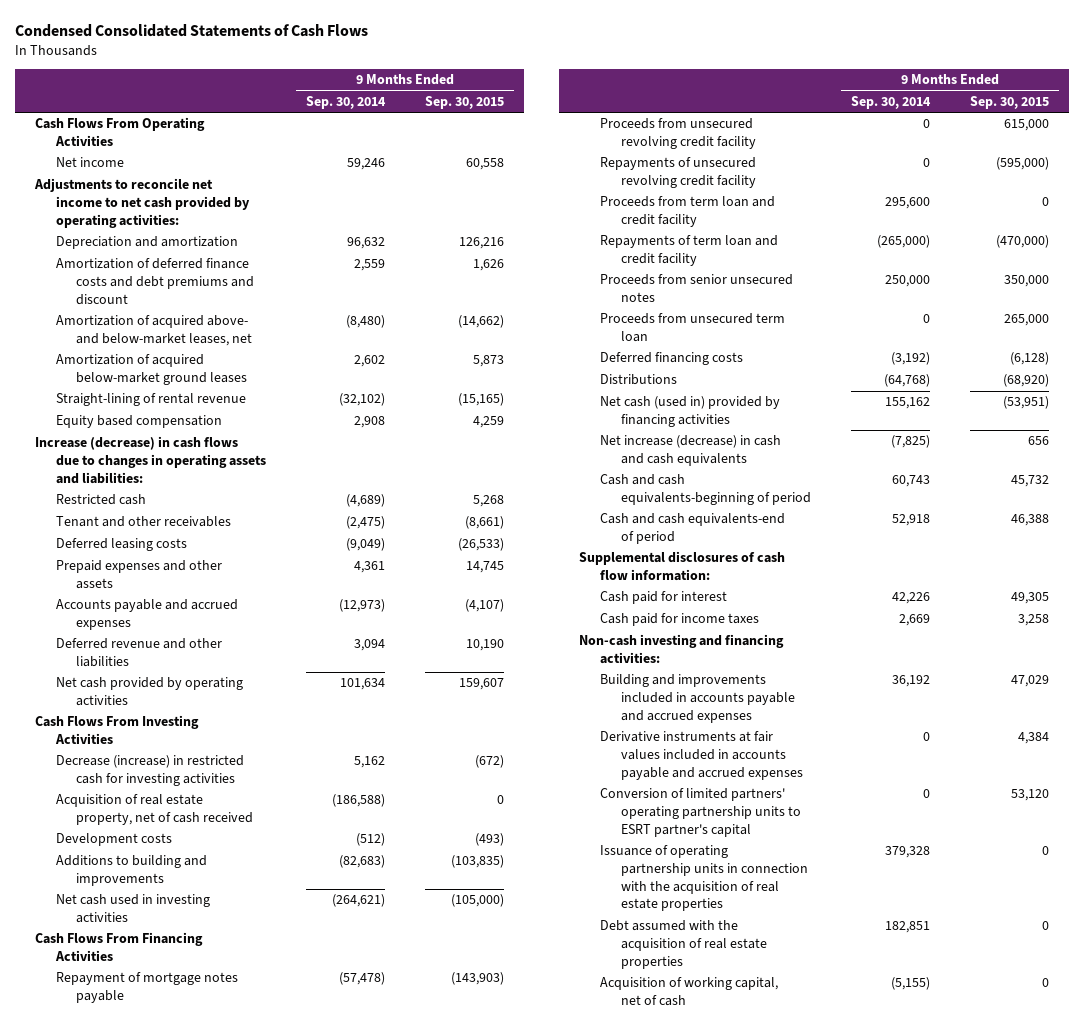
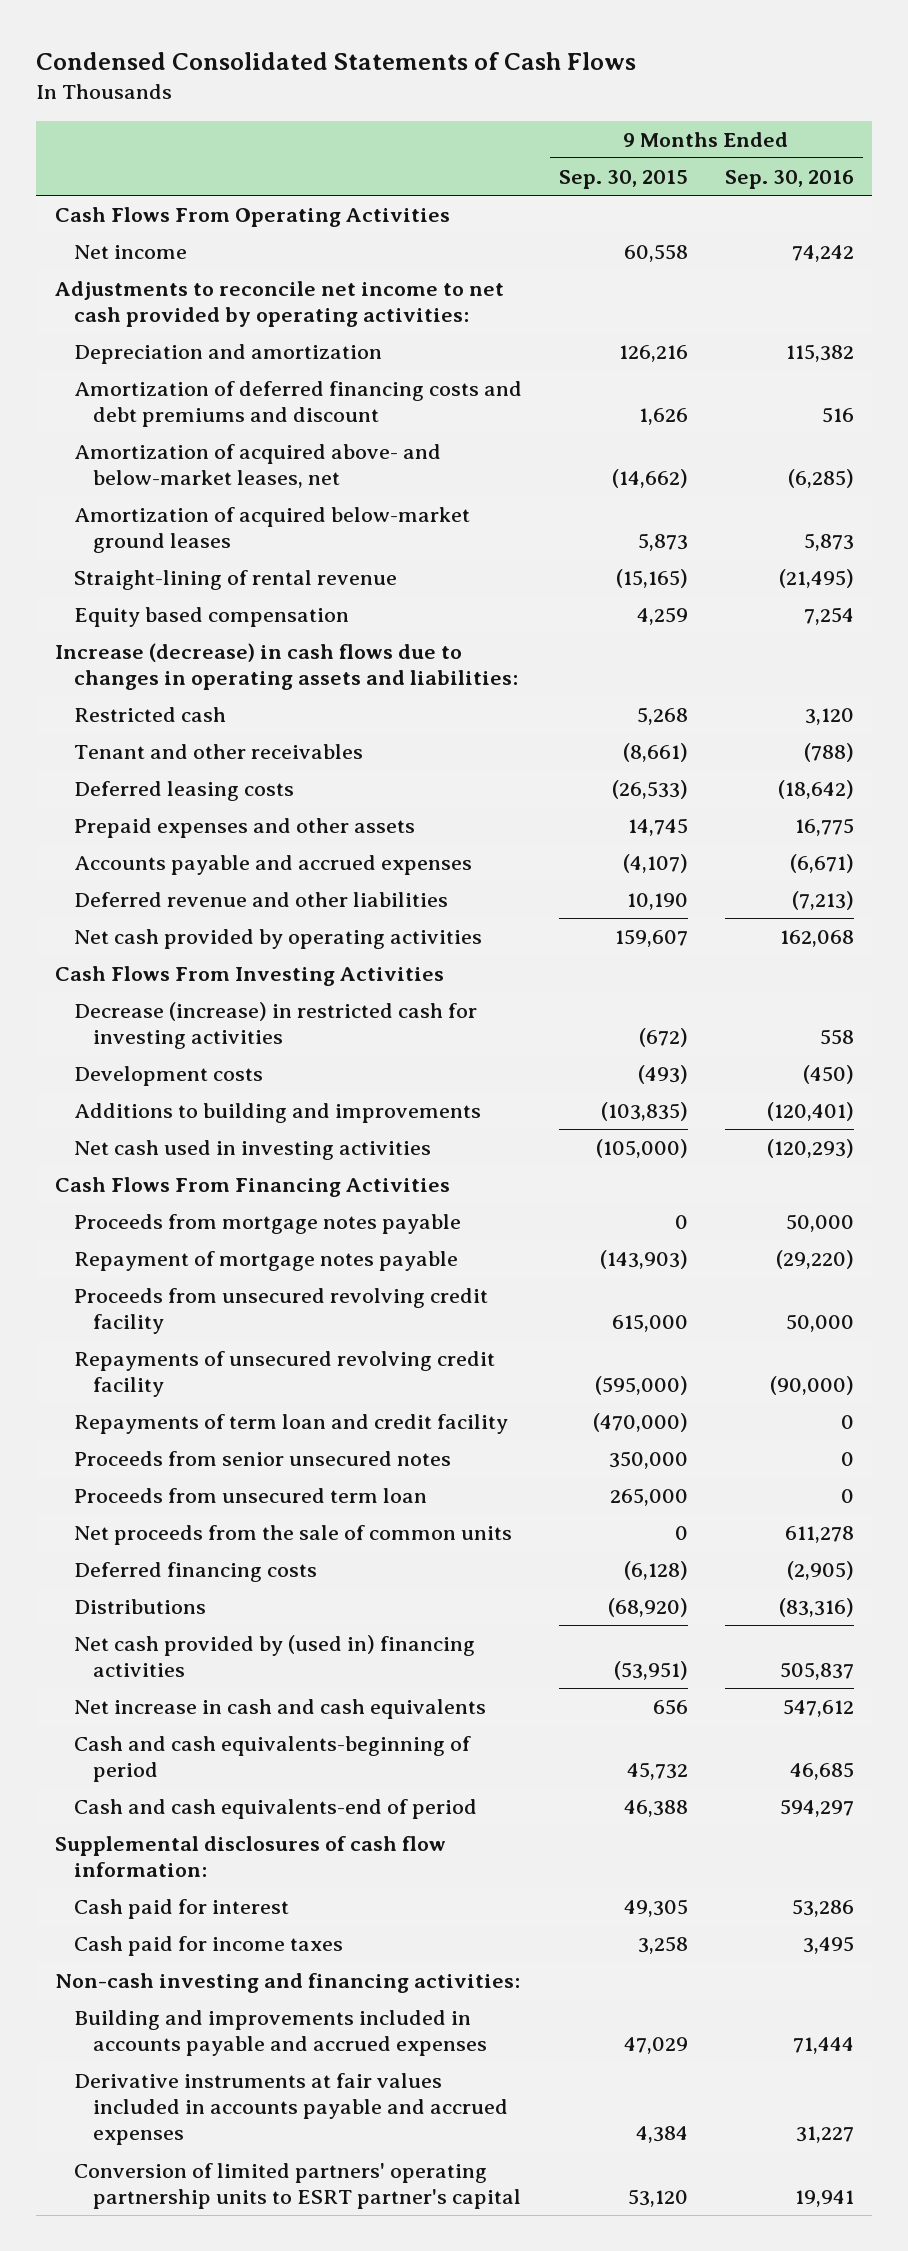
[306,95,387,109] Sep. 30, 2014 -> none
none -> [724,170,854,190] Sep. 30, 2016
[55,258,255,305] Amortization of deferred finance costs and debt premiums and discount -> [73,381,522,428] Amortization of deferred financing costs and debt premiums and discount
[55,794,254,826] Acquisition of real estate property, net of cash received -> none
none -> [73,1214,461,1235] Proceeds from mortgage notes payable
[599,196,775,228] Proceeds from term loan and credit facility -> none
none -> [73,1525,512,1546] Net proceeds from the sale of common units
[599,396,780,428] Net cash (used in) provided by financing activities -> [73,1635,475,1678] Net cash provided by (used in) financing activities
[599,435,781,467] Net increase (decrease) in cash and cash equivalents -> [73,1699,486,1720] Net increase in cash and cash equivalents
[599,845,808,912] Issuance of operating partnership units in connection with the acquisition of real estate properties -> none
[599,920,767,969] Debt assumed with the acquisition of real estate properties -> none
[599,977,778,1007] Acquisition of working capital, net of cash -> none

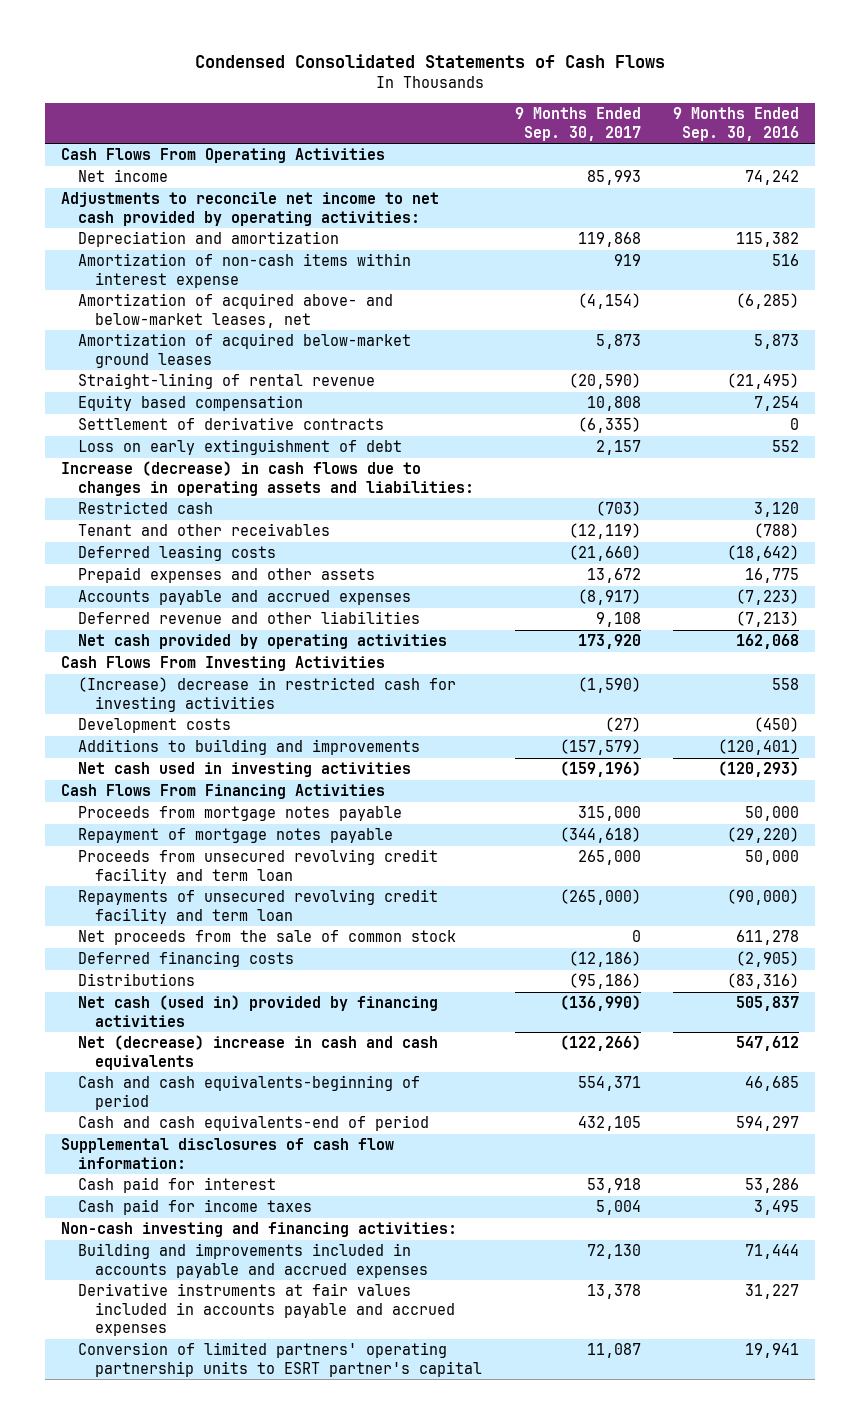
[558,170,688,190] Sep. 30, 2015 -> none
none -> [514,107,641,141] 9 Months Ended Sep. 30, 2017
[73,381,522,428] Amortization of deferred financing costs and debt premiums and discount -> [78,253,412,288] Amortization of non-cash items within interest expense
none -> [78,417,385,431] Settlement of derivative contracts
none -> [78,439,403,456] Loss on early extinguishment of debt
[789,854,854,874] (6,671) -> [735,589,799,606] (7,223)
[73,1002,477,1050] Decrease (increase) in restricted cash for investing activities -> [78,677,457,712] (Increase) decrease in restricted cash for investing activities
[73,1414,508,1435] Repayments of term loan and credit facility -> none
[73,1451,451,1467] Proceeds from senior unsecured notes -> none
[73,1488,427,1504] Proceeds from unsecured term loan -> none
[73,1288,488,1335] Proceeds from unsecured revolving credit facility -> [78,849,439,884] Proceeds from unsecured revolving credit facility and term loan
[73,1351,495,1398] Repayments of unsecured revolving credit facility -> [78,889,439,924] Repayments of unsecured revolving credit facility and term loan
[73,1525,512,1546] Net proceeds from the sale of common units -> [78,930,457,946] Net proceeds from the sale of common stock
[73,1635,475,1678] Net cash provided by (used in) financing activities -> [78,995,439,1027] Net cash (used in) provided by financing activities
[73,1699,486,1720] Net increase in cash and cash equivalents -> [78,1035,439,1070] Net (decrease) increase in cash and cash equivalents

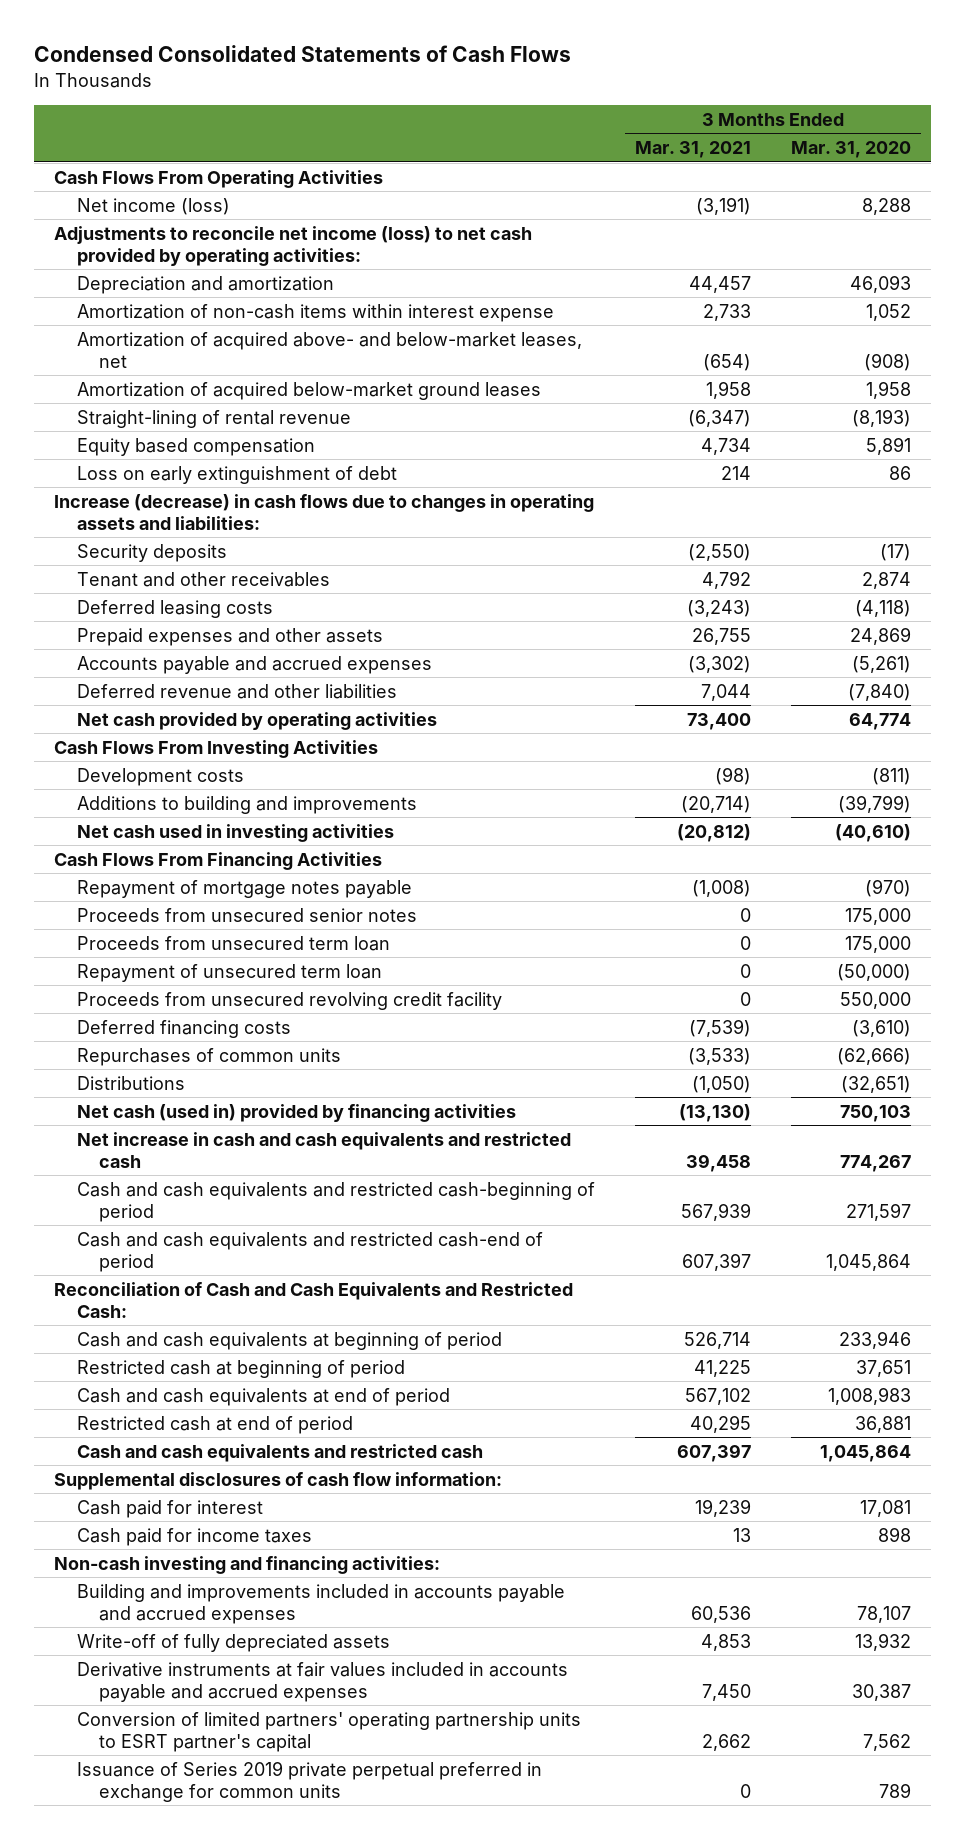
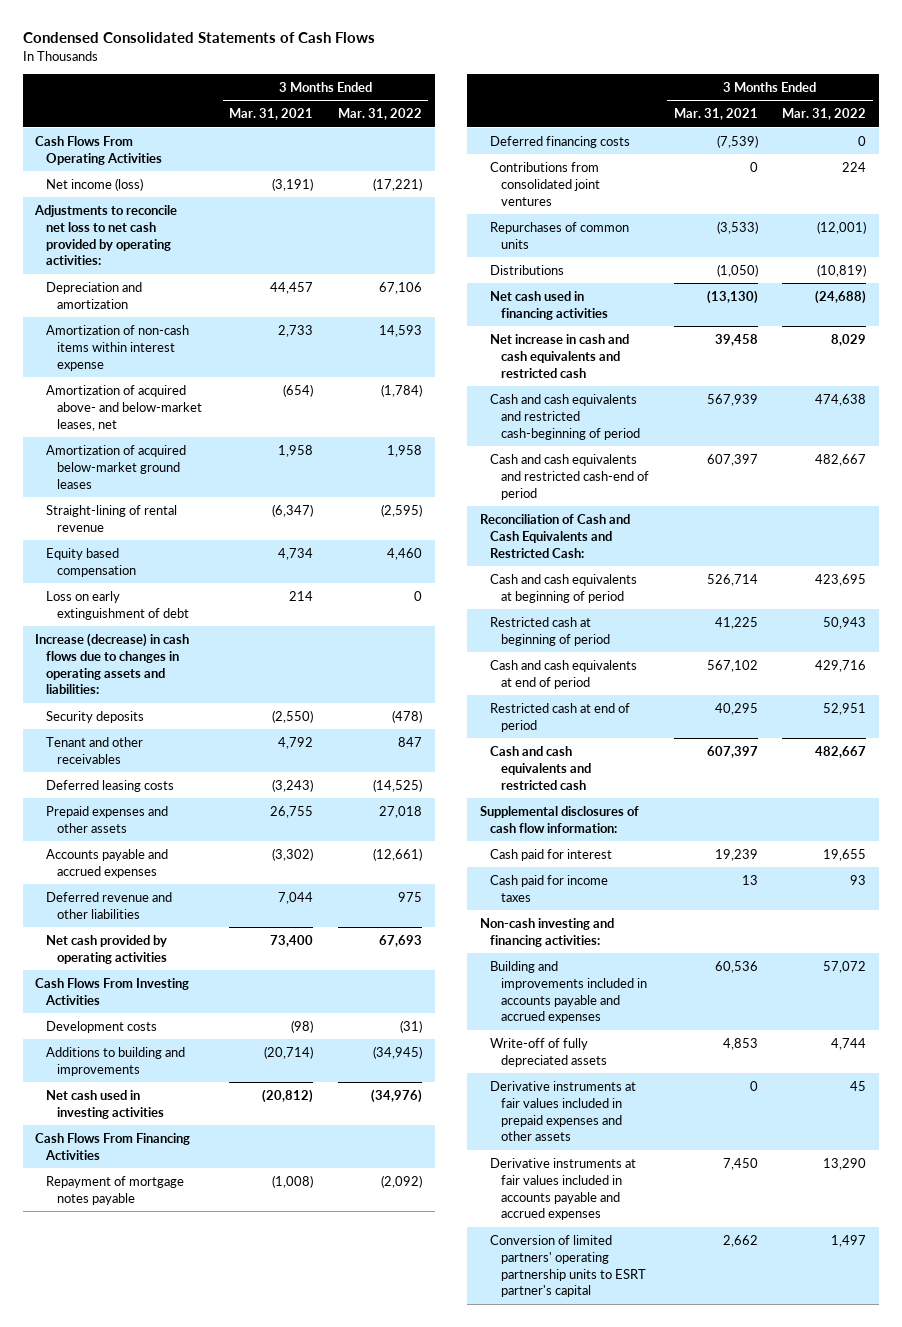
[791,141,912,159] Mar. 31, 2020 -> none
none -> [338,108,423,121] Mar. 31, 2022
[54,225,533,266] Adjustments to reconcile net income (loss) to net cash provided by operating activities: -> [34,204,178,266] Adjustments to reconcile net loss to net cash provided by operating activities:
[76,907,417,922] Proceeds from unsecured senior notes -> none
[76,935,390,951] Proceeds from unsecured term loan -> none
[76,963,382,982] Repayment of unsecured term loan -> none
[76,991,502,1010] Proceeds from unsecured revolving credit facility -> none
none -> [490,161,600,206] Contributions from consolidated joint ventures
[76,1103,516,1122] Net cash (used in) provided by financing activities -> [490,290,608,320] Net cash used in financing activities
none -> [490,1080,637,1142] Derivative instruments at fair values included in prepaid expenses and other assets
[76,1760,542,1802] Issuance of Series 2019 private perpetual preferred in exchange for common units -> none

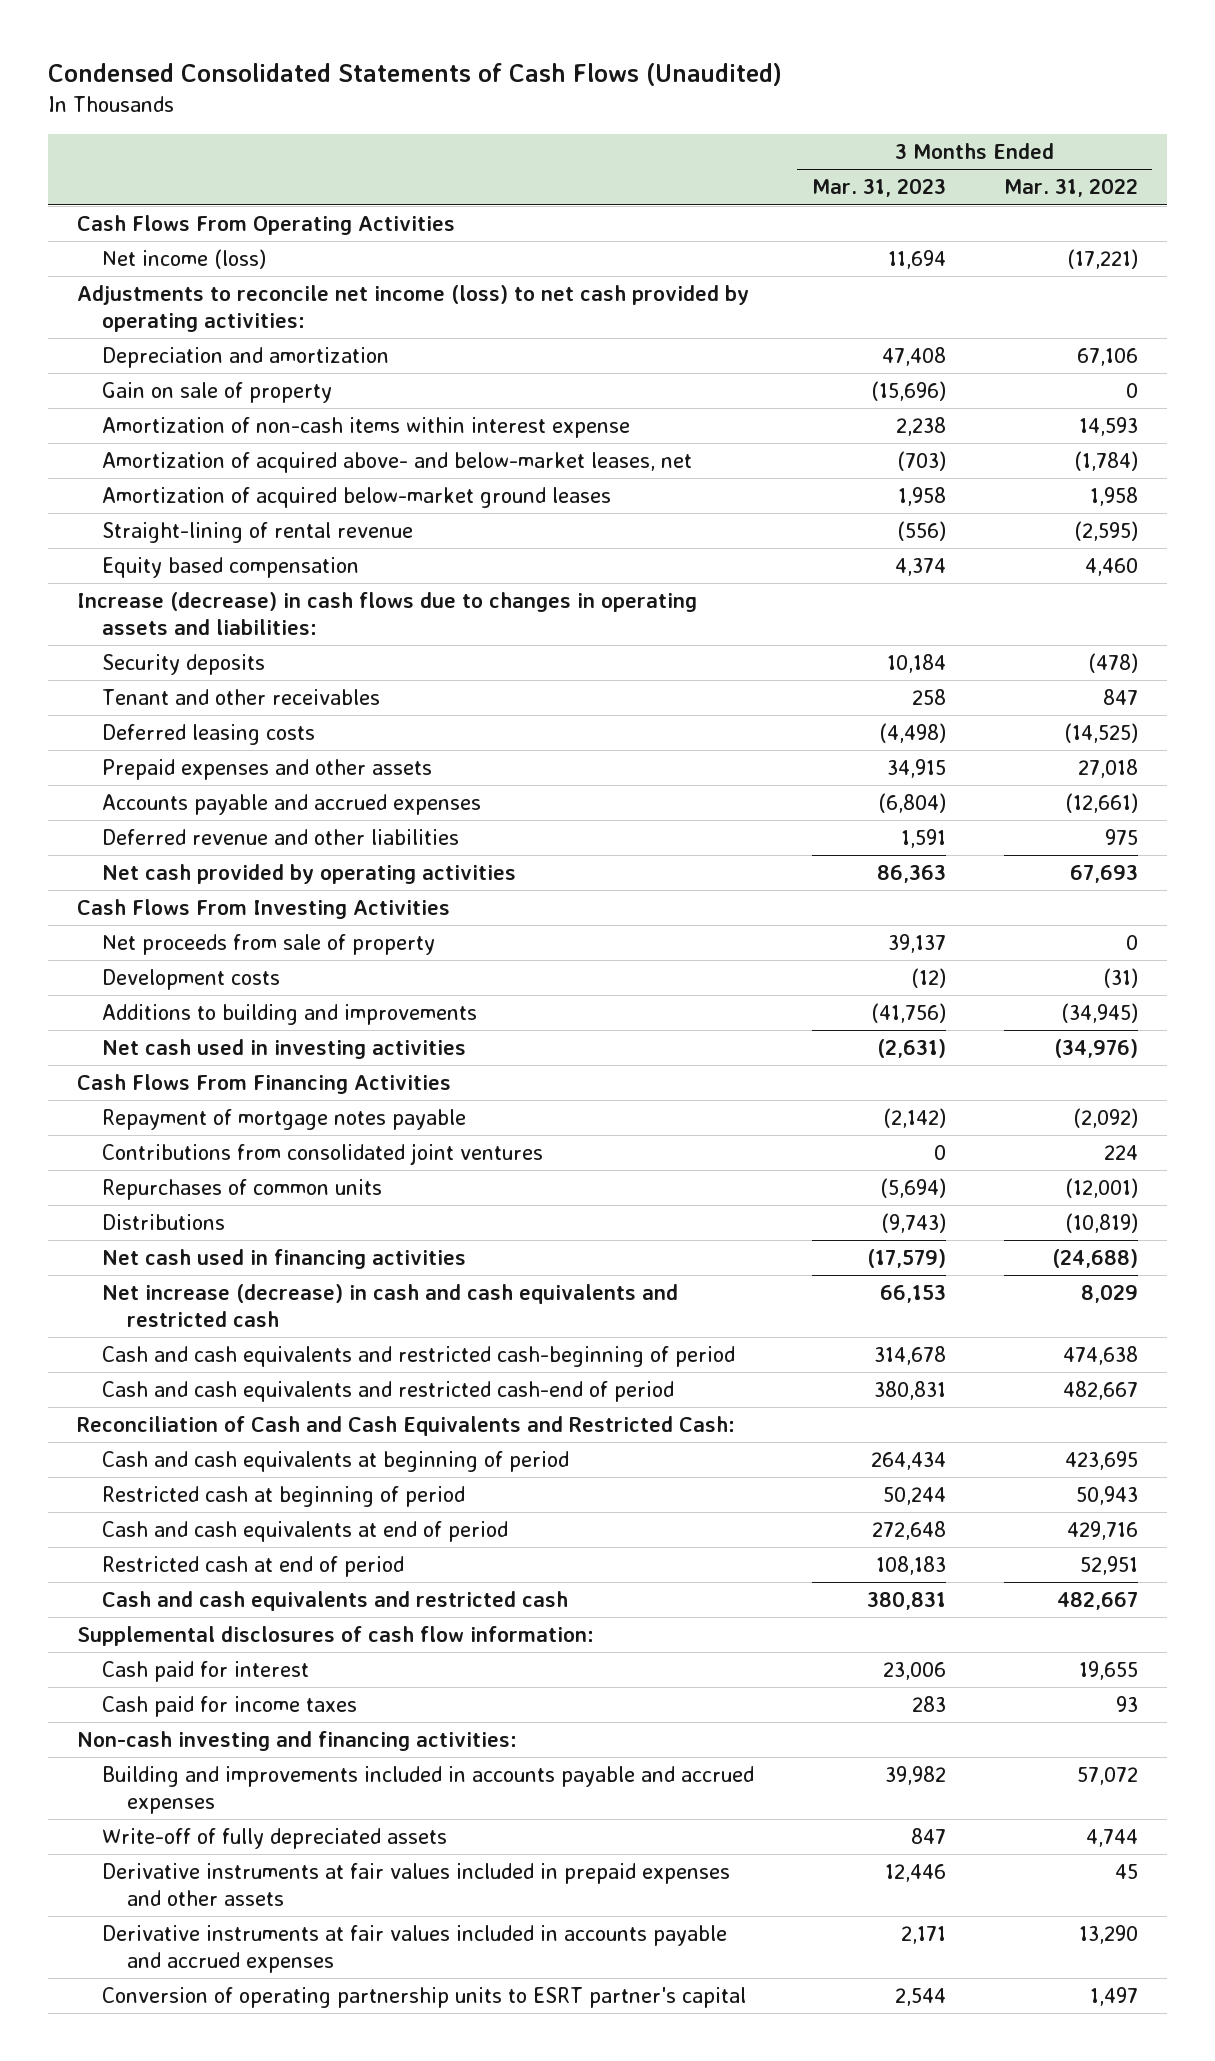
[23,32,376,44] Condensed Consolidated Statements of Cash Flows -> [48,63,783,87] Condensed Consolidated Statements of Cash Flows (Unaudited)
[229,108,314,121] Mar. 31, 2021 -> none
none -> [811,178,946,198] Mar. 31, 2023
[34,204,178,266] Adjustments to reconcile net loss to net cash provided by operating activities: -> [77,285,750,332] Adjustments to reconcile net income (loss) to net cash provided by operating activities:
none -> [102,382,333,404] Gain on sale of property
[46,590,189,620] Loss on early extinguishment of debt -> none
none -> [102,934,436,956] Net proceeds from sale of property
[490,135,631,148] Deferred financing costs -> none
[490,333,630,378] Net increase in cash and cash equivalents and restricted cash -> [102,1284,679,1327] Net increase (decrease) in cash and cash equivalents and restricted cash
[490,1234,646,1298] Conversion of limited partners' operating partnership units to ESRT partner's capital -> [102,1987,747,2009] Conversion of operating partnership units to ESRT partner's capital

